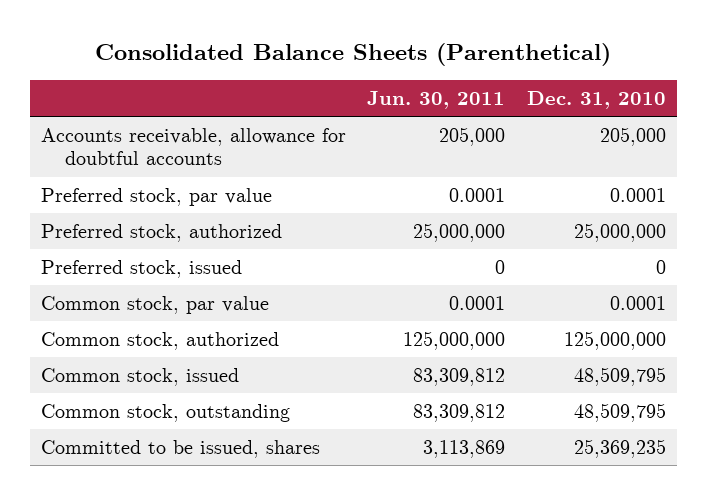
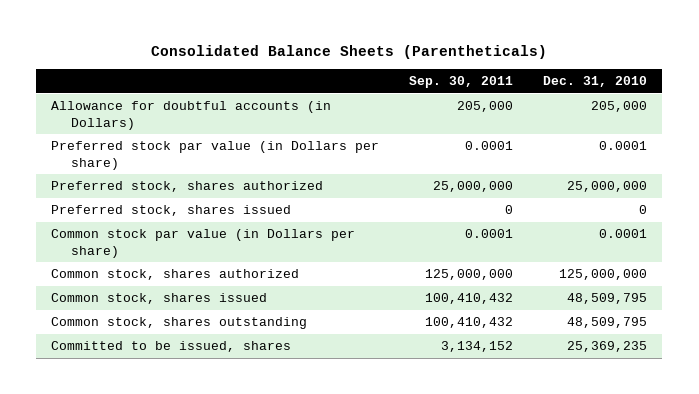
[95,43,612,67] Consolidated Balance Sheets (Parenthetical) -> [151,45,548,60] Consolidated Balance Sheets (Parentheticals)
[367,90,506,109] Jun. 30, 2011 -> none
none -> [409,76,514,89] Sep. 30, 2011
[40,127,346,166] Accounts receivable, allowance for doubtful accounts -> [51,101,332,130] Allowance for doubtful accounts (in Dollars)
[40,187,272,206] Preferred stock, par value -> [51,141,380,170] Preferred stock par value (in Dollars per share)
[40,223,282,242] Preferred stock, authorized -> [51,181,324,193] Preferred stock, shares authorized
[40,259,242,278] Preferred stock, issued -> [51,205,292,217] Preferred stock, shares issued
[40,295,269,314] Common stock, par value -> [51,229,356,258] Common stock par value (in Dollars per share)
[40,331,279,350] Common stock, authorized -> [51,269,300,281] Common stock, shares authorized
[40,367,239,386] Common stock, issued -> [51,293,268,305] Common stock, shares issued
[40,403,290,422] Common stock, outstanding -> [51,317,308,330] Common stock, shares outstanding

